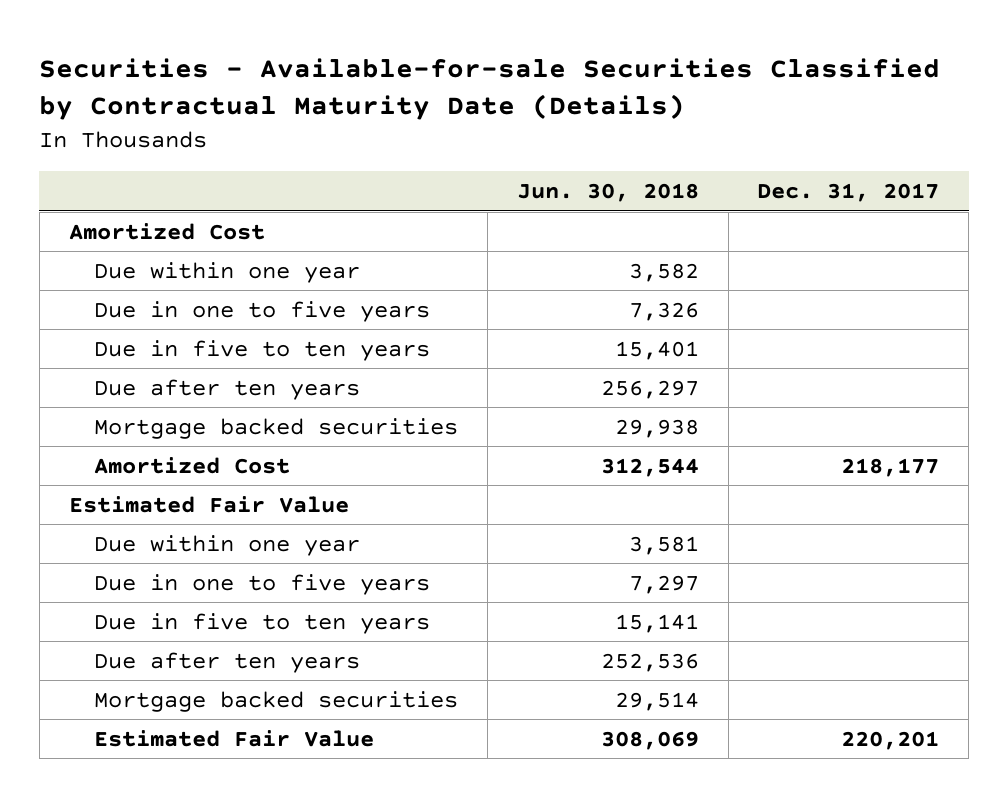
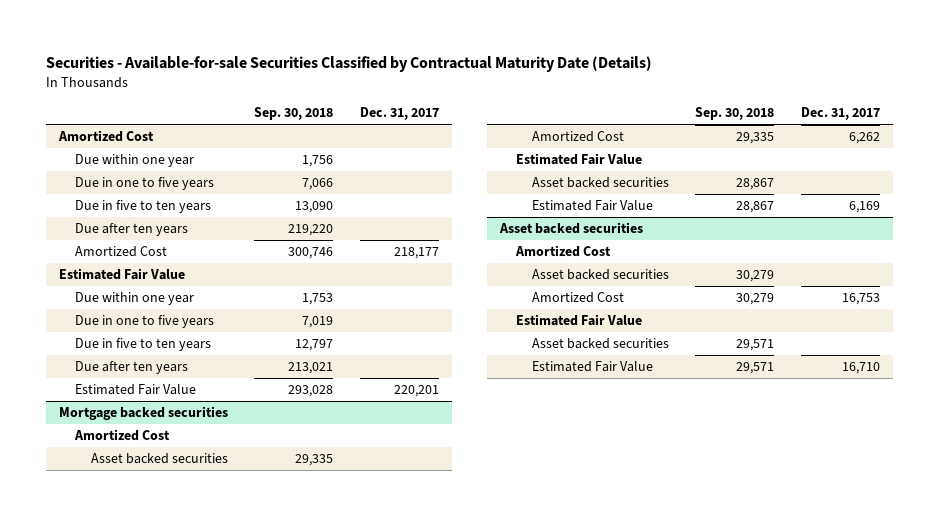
[516,182,699,202] Jun. 30, 2018 -> none
none -> [254,107,334,121] Sep. 30, 2018
[93,417,458,439] Mortgage backed securities -> none
[93,690,458,712] Mortgage backed securities -> none
none -> [59,406,229,421] Mortgage backed securities
none -> [74,429,171,442] Amortized Cost
none -> [91,453,229,465] Asset backed securities
none -> [532,131,625,143] Amortized Cost
none -> [516,153,643,166] Estimated Fair Value
none -> [532,177,670,189] Asset backed securities
none -> [532,200,654,212] Estimated Fair Value
none -> [499,222,644,235] Asset backed securities
none -> [515,245,612,258] Amortized Cost
none -> [532,269,670,281] Asset backed securities
none -> [532,292,625,304] Amortized Cost
none -> [516,314,643,327] Estimated Fair Value
none -> [532,338,670,350] Asset backed securities
none -> [532,361,654,373] Estimated Fair Value

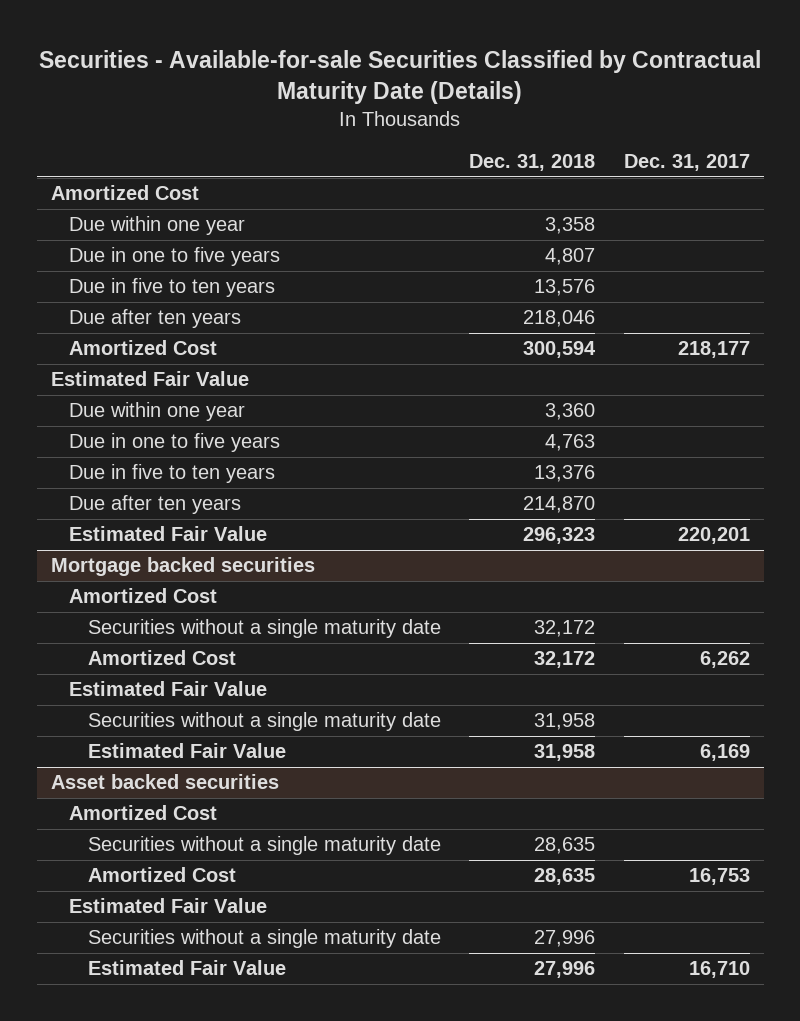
[254,107,334,121] Sep. 30, 2018 -> none
none -> [469,154,596,172] Dec. 31, 2018
[91,453,229,465] Asset backed securities -> [88,619,442,639] Securities without a single maturity date
[532,177,670,189] Asset backed securities -> [88,712,442,732] Securities without a single maturity date
[532,269,670,281] Asset backed securities -> [88,836,442,856] Securities without a single maturity date
[532,338,670,350] Asset backed securities -> [88,929,442,949] Securities without a single maturity date

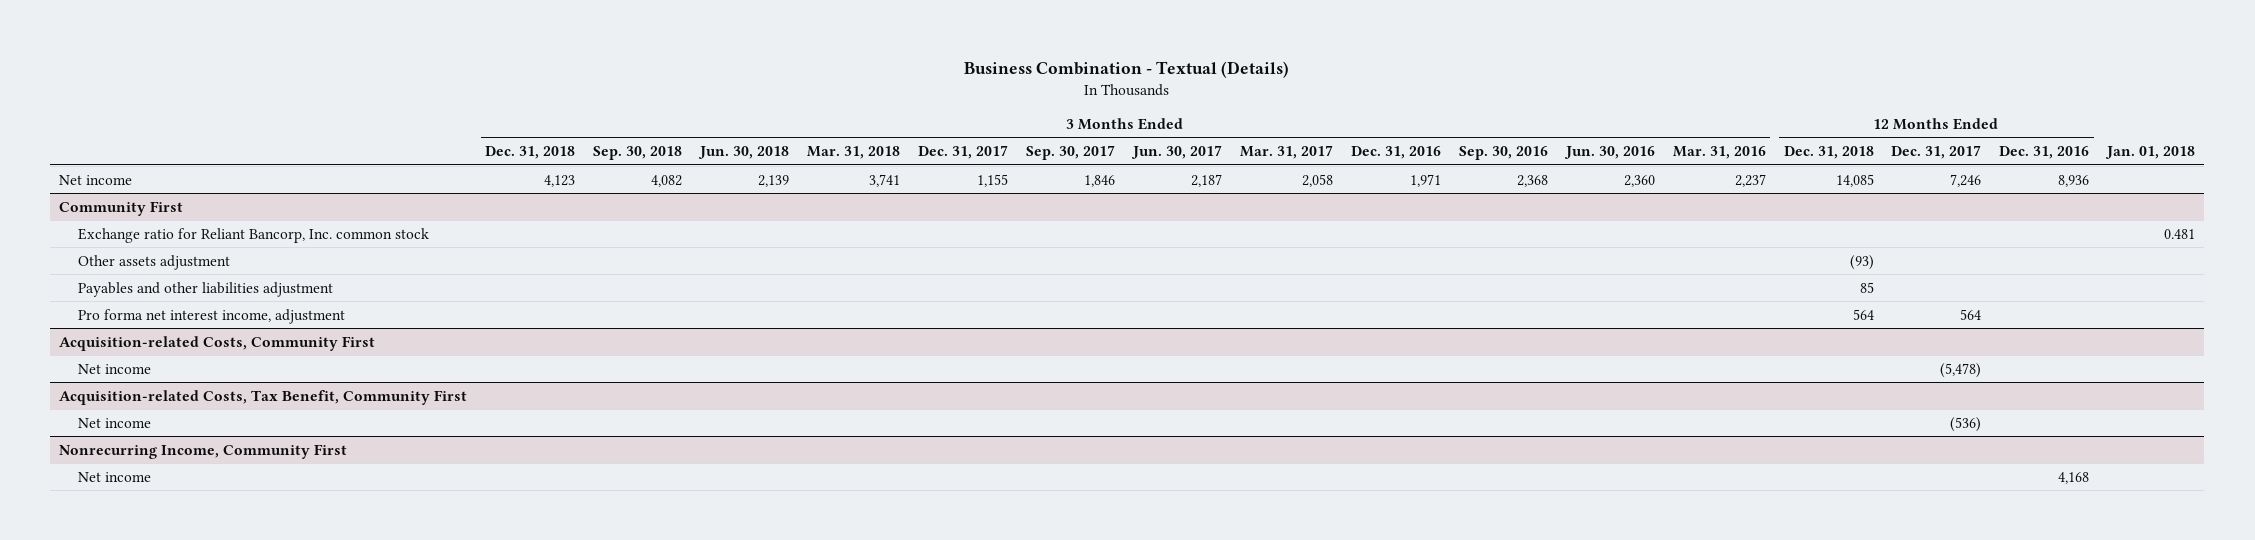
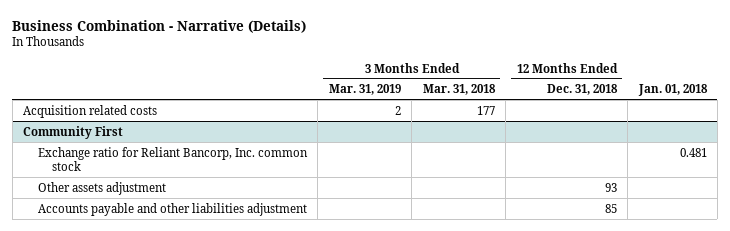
[964,61,1290,79] Business Combination - Textual (Details) -> [12,19,307,33] Business Combination - Narrative (Details)
[485,146,576,160] Dec. 31, 2018 -> none
[593,146,683,161] Sep. 30, 2018 -> none
[698,146,790,160] Jun. 30, 2018 -> none
[917,145,1008,160] Dec. 31, 2017 -> none
[1025,145,1115,161] Sep. 30, 2017 -> none
[1130,145,1222,160] Jun. 30, 2017 -> none
[1239,145,1333,160] Mar. 31, 2017 -> none
[1350,146,1441,160] Dec. 31, 2016 -> none
[1458,146,1548,161] Sep. 30, 2016 -> none
[1563,146,1655,160] Jun. 30, 2016 -> none
[1672,146,1766,160] Mar. 31, 2016 -> none
[1891,145,1982,160] Dec. 31, 2017 -> none
[1999,146,2090,160] Dec. 31, 2016 -> none
none -> [328,84,401,96] Mar. 31, 2019
[59,174,133,185] Net income -> none
none -> [23,104,158,118] Acquisition related costs
[78,308,346,324] Pro forma net interest income, adjustment -> none
[59,335,376,351] Acquisition-related Costs, Community First -> none
[78,363,152,374] Net income -> none
[59,389,468,405] Acquisition-related Costs, Tax Benefit, Community First -> none
[78,417,152,428] Net income -> none
[59,443,348,459] Nonrecurring Income, Community First -> none
[78,471,152,482] Net income -> none
[1849,254,1874,270] (93) -> [604,182,617,192] 93
[78,281,334,297] Payables and other liabilities adjustment -> [37,202,307,216] Accounts payable and other liabilities adjustment

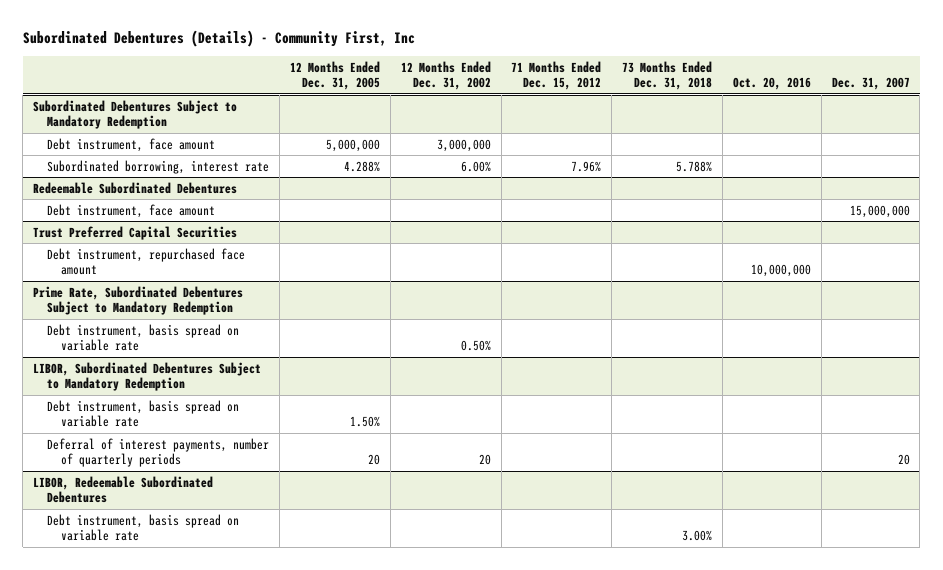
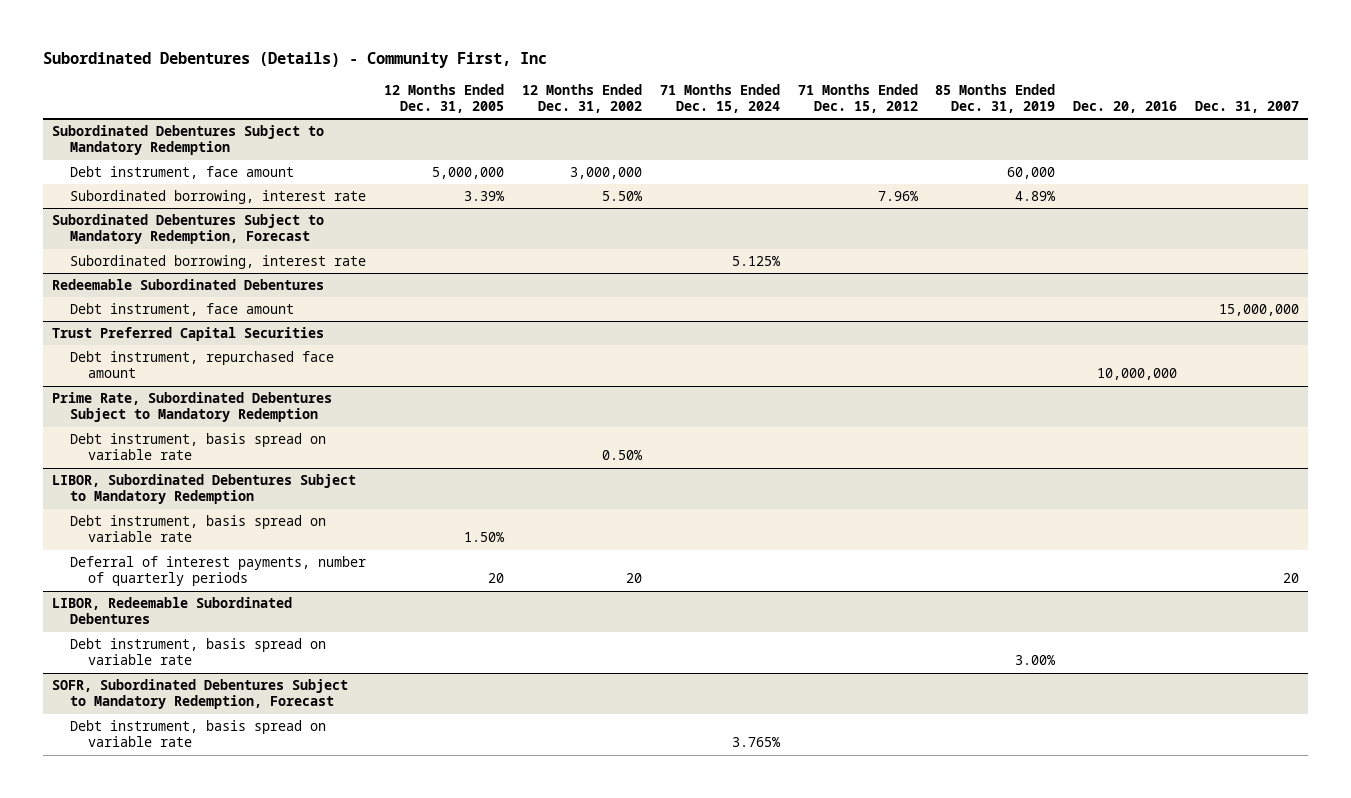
[622,60,713,91] 73 Months Ended Dec. 31, 2018 -> none
[732,77,811,91] Oct. 20, 2016 -> none
none -> [659,83,780,113] 71 Months Ended Dec. 15, 2024
none -> [935,83,1056,113] 85 Months Ended Dec. 31, 2019
none -> [1073,100,1178,113] Dec. 20, 2016
[343,160,380,172] 4.288% -> [464,190,506,201] 3.39%
[460,160,491,172] 6.00% -> [601,190,643,201] 5.50%
none -> [52,213,325,245] Subordinated Debentures Subject to Mandatory Redemption, Forecast
none -> [70,254,367,269] Subordinated borrowing, interest rate
none -> [52,678,349,710] SOFR, Subordinated Debentures Subject to Mandatory Redemption, Forecast
none -> [70,719,327,748] Debt instrument, basis spread on variable rate

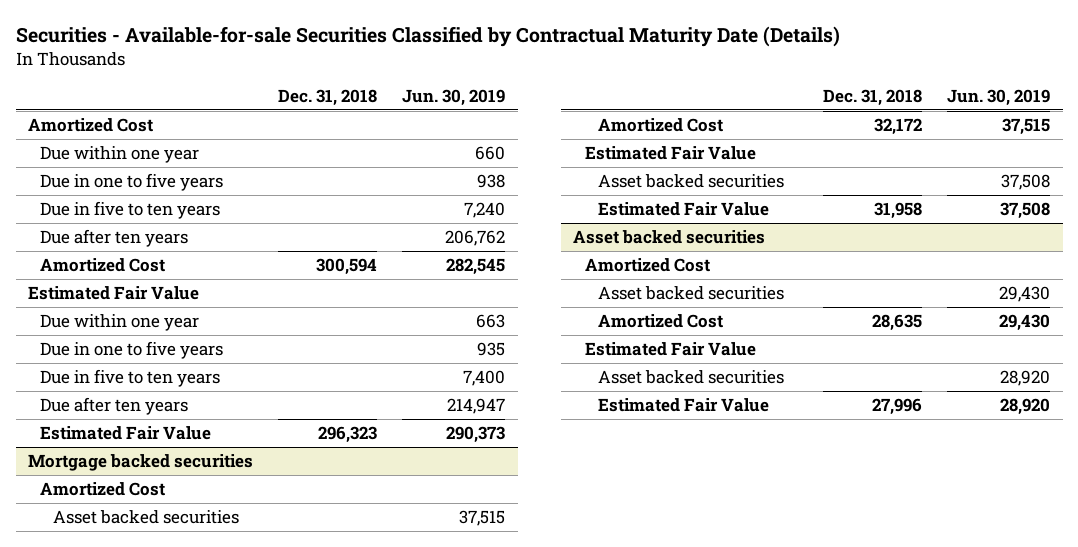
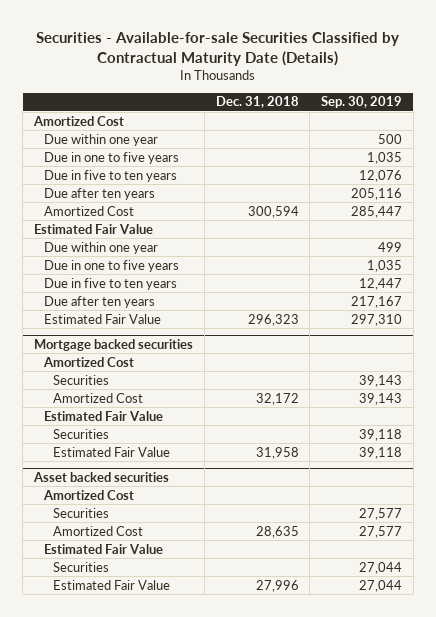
[402,89,506,107] Jun. 30, 2019 -> none
none -> [321,96,403,109] Sep. 30, 2019
[52,509,239,524] Asset backed securities -> [53,374,110,385] Securities
[597,173,784,188] Asset backed securities -> [53,428,110,439] Securities
[597,285,784,300] Asset backed securities -> [53,507,110,518] Securities
[597,369,784,384] Asset backed securities -> [53,561,110,572] Securities

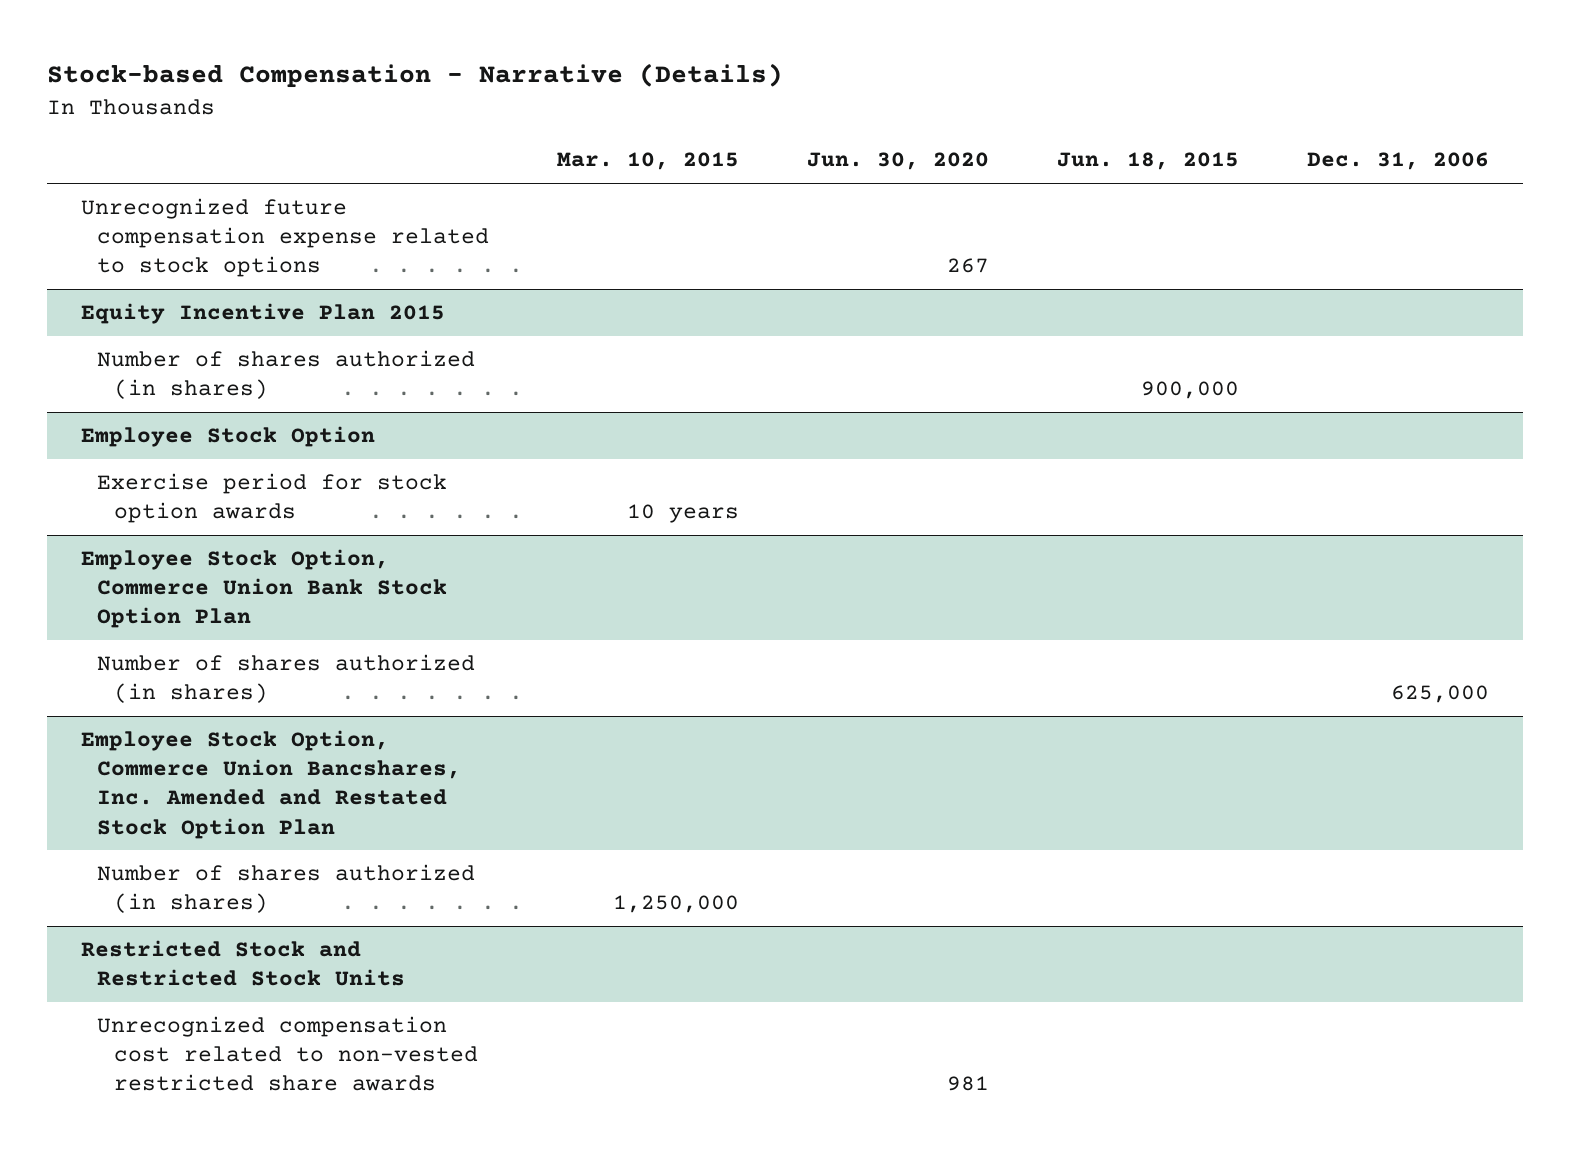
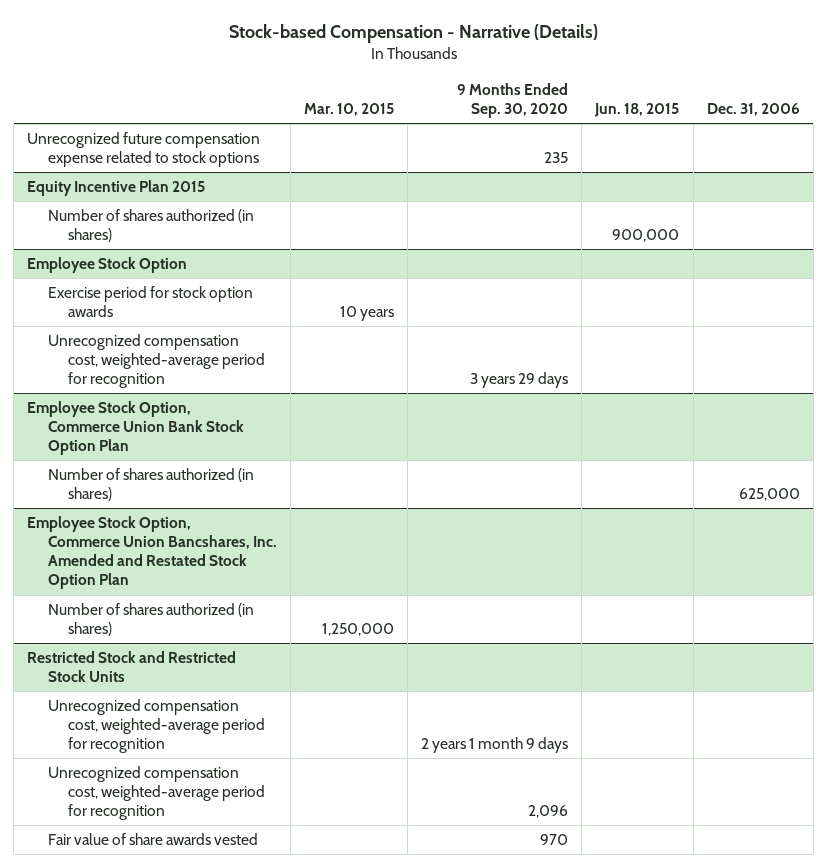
[807,152,990,171] Jun. 30, 2020 -> none
none -> [457,82,569,118] 9 Months Ended Sep. 30, 2020
none -> [47,334,265,389] Unrecognized compensation cost, weighted-average period for recognition
none -> [47,699,265,754] Unrecognized compensation cost, weighted-average period for recognition
[97,1015,478,1092] Unrecognized compensation cost related to non-vested restricted share awards -> [47,766,265,821] Unrecognized compensation cost, weighted-average period for recognition
none -> [47,833,258,846] Fair value of share awards vested

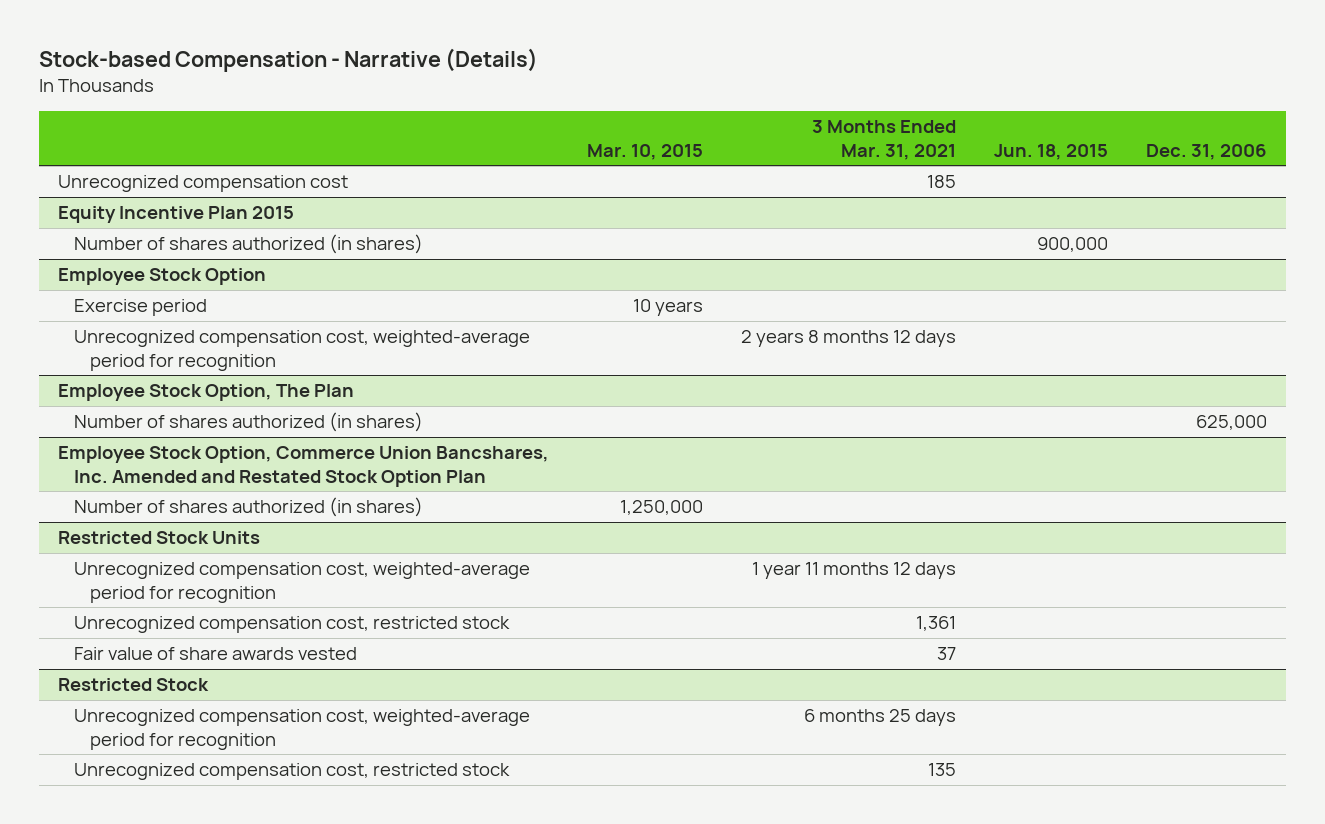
[457,82,569,118] 9 Months Ended Sep. 30, 2020 -> none
none -> [811,120,956,160] 3 Months Ended Mar. 31, 2021
[27,132,261,168] Unrecognized future compensation expense related to stock options -> [57,175,348,193] Unrecognized compensation cost
[47,286,253,318] Exercise period for stock option awards -> [73,299,207,317] Exercise period
[27,401,244,456] Employee Stock Option, Commerce Union Bank Stock Option Plan -> [57,384,354,402] Employee Stock Option, The Plan
[27,651,237,683] Restricted Stock and Restricted Stock Units -> none
[47,699,265,754] Unrecognized compensation cost, weighted-average period for recognition -> none
[47,766,265,821] Unrecognized compensation cost, weighted-average period for recognition -> none
[47,833,258,846] Fair value of share awards vested -> none
none -> [57,531,260,545] Restricted Stock Units
none -> [73,562,530,603] Unrecognized compensation cost, weighted-average period for recognition
none -> [73,616,510,634] Unrecognized compensation cost, restricted stock
none -> [73,647,357,661] Fair value of share awards vested
none -> [57,678,209,692] Restricted Stock
none -> [73,709,530,750] Unrecognized compensation cost, weighted-average period for recognition
none -> [73,763,510,781] Unrecognized compensation cost, restricted stock

